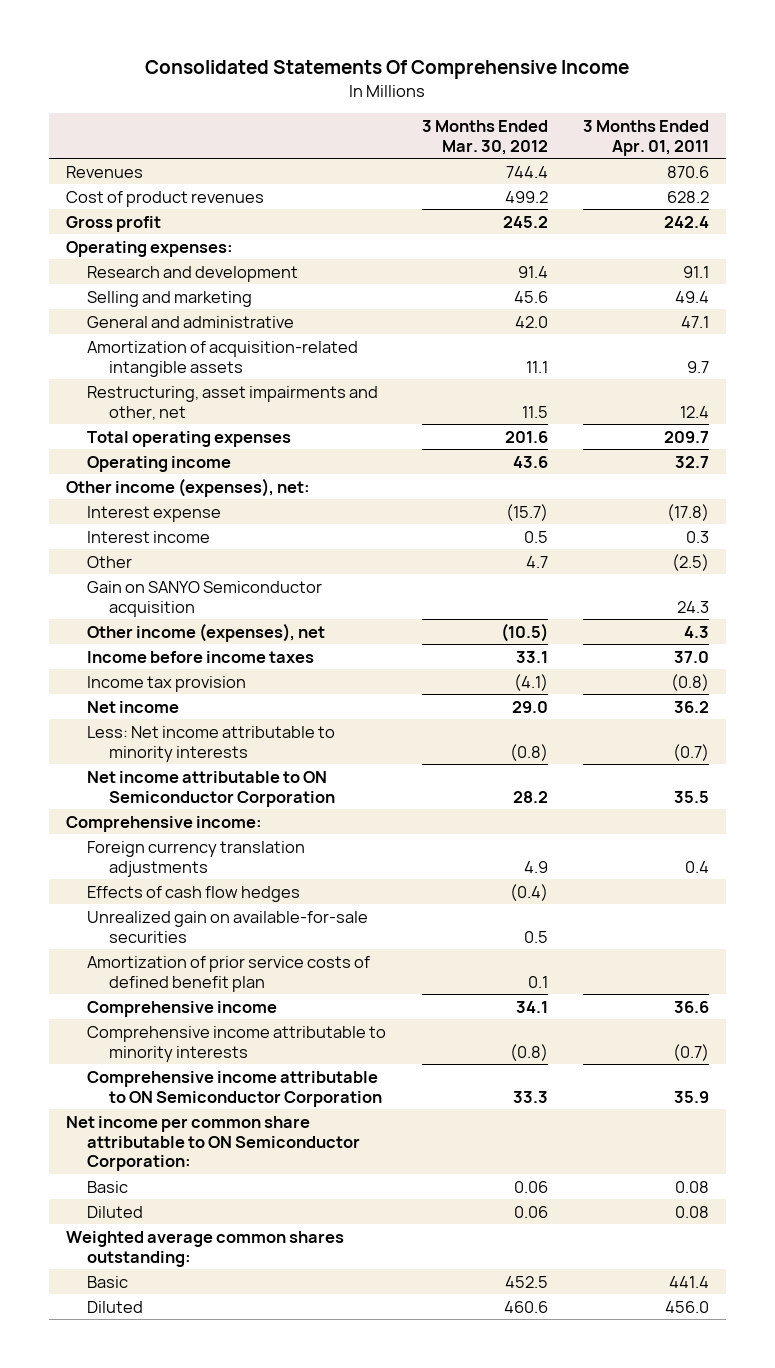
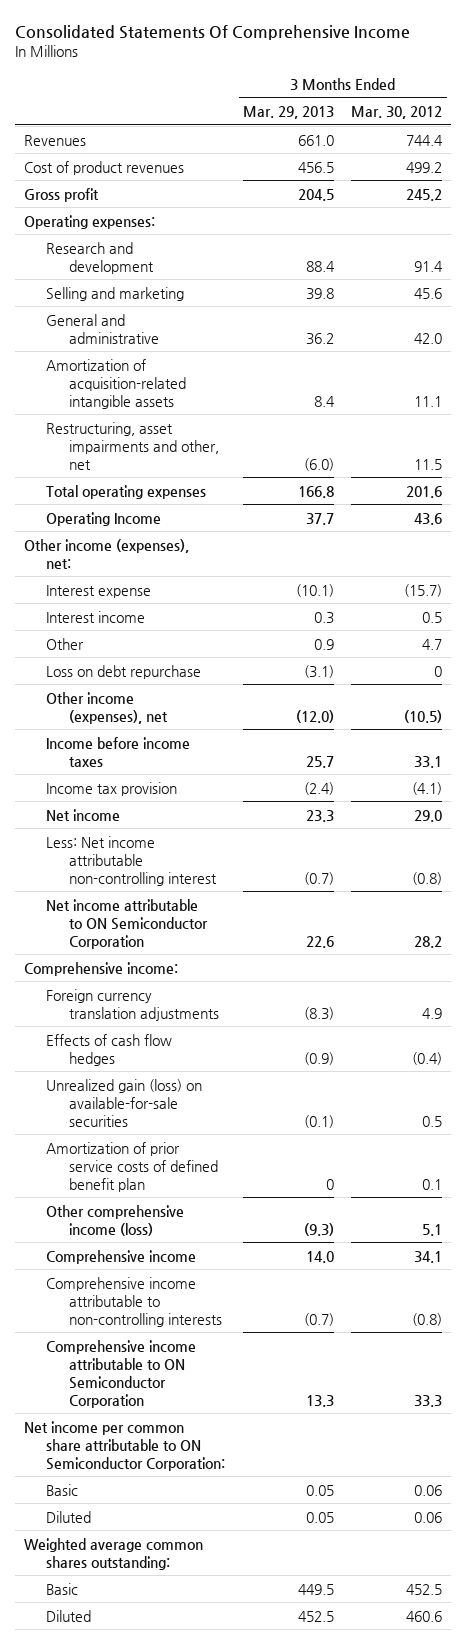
[582,119,709,156] 3 Months Ended Apr. 01, 2011 -> none
none -> [242,105,334,119] Mar. 29, 2013
[87,455,232,472] Operating income -> [46,511,162,526] Operating Income
[87,580,323,617] Gain on SANYO Semiconductor acquisition -> none
none -> [46,664,202,679] Loss on debt repurchase
[87,725,336,762] Less: Net income attributable to minority interests -> [46,835,217,886] Less: Net income attributable non-controlling interest
[87,910,369,943] Unrealized gain on available-for-sale securities -> [46,1078,203,1127] Unrealized gain (loss) on available-for-sale securities
none -> [46,1204,185,1236] Other comprehensive income (loss)
[87,1025,387,1062] Comprehensive income attributable to minority interests -> [46,1276,222,1327] Comprehensive income attributable to non-controlling interests

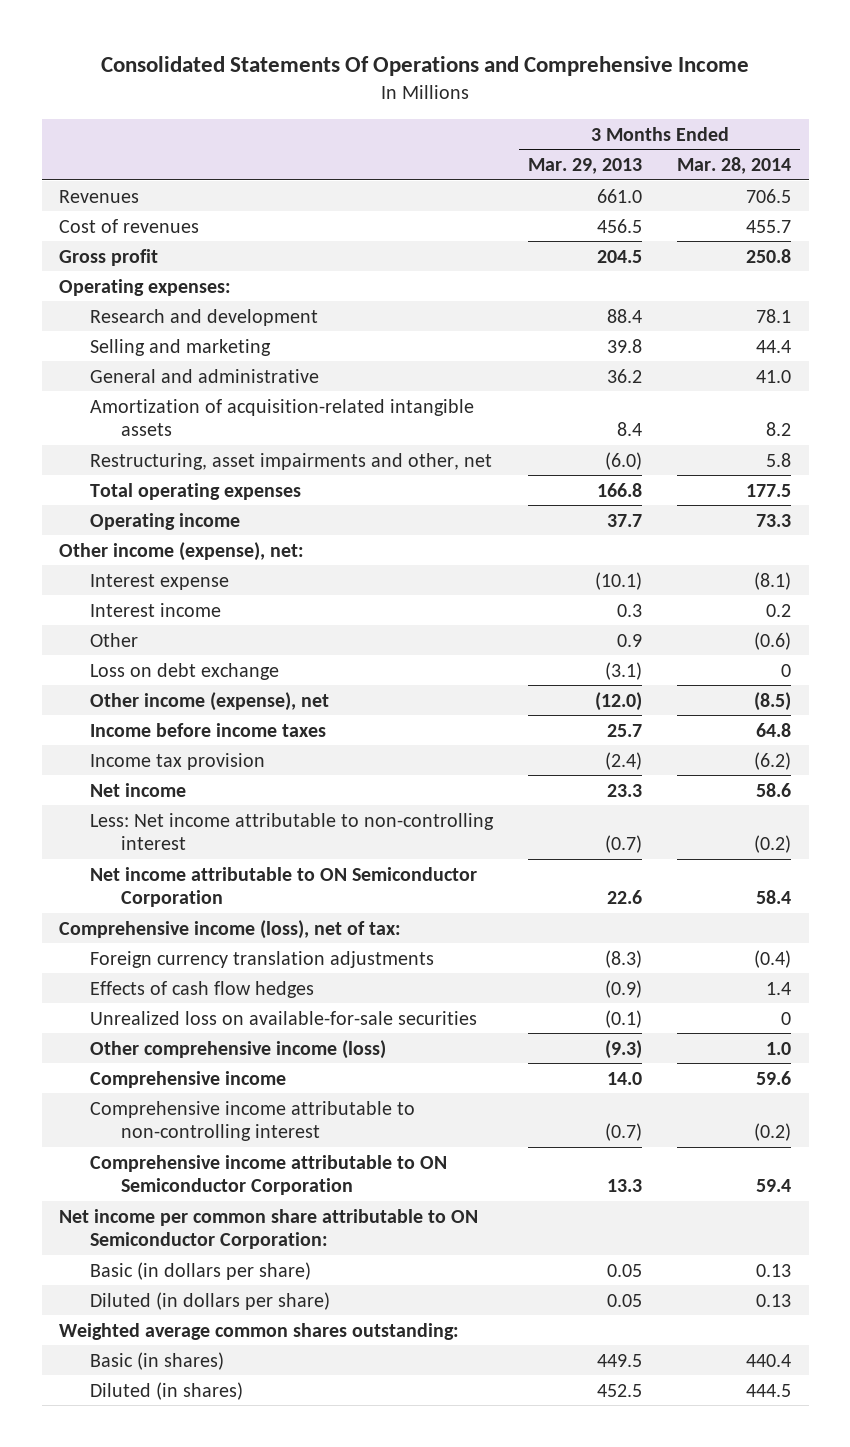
[15,25,411,41] Consolidated Statements Of Comprehensive Income -> [101,56,750,77] Consolidated Statements Of Operations and Comprehensive Income
[351,105,443,119] Mar. 30, 2012 -> none
none -> [677,156,792,174] Mar. 28, 2014
[24,160,185,175] Cost of product revenues -> [59,218,200,233] Cost of revenues
[46,511,162,526] Operating Income -> [90,512,241,530] Operating income
[24,538,190,569] Other income (expenses), net: -> [59,541,305,561] Other income (expense), net:
[46,664,202,679] Loss on debt repurchase -> [90,662,280,680] Loss on debt exchange
[46,691,168,724] Other income (expenses), net -> [90,691,330,711] Other income (expense), net
[46,835,217,886] Less: Net income attributable non-controlling interest -> [90,812,495,851] Less: Net income attributable to non-controlling interest
[24,961,179,976] Comprehensive income: -> [59,919,402,939] Comprehensive income (loss), net of tax:
[46,1141,218,1192] Amortization of prior service costs of defined benefit plan -> none
[46,1078,203,1127] Unrealized gain (loss) on available-for-sale securities -> [90,1010,478,1025] Unrealized loss on available-for-sale securities
[46,1276,222,1327] Comprehensive income attributable to non-controlling interests -> [90,1100,416,1142] Comprehensive income attributable to non-controlling interest
[46,1483,79,1496] Basic -> [90,1261,312,1280] Basic (in dollars per share)
[46,1510,92,1523] Diluted -> [90,1291,331,1310] Diluted (in dollars per share)
[46,1582,79,1595] Basic -> [90,1351,225,1370] Basic (in shares)
[46,1609,92,1622] Diluted -> [90,1381,244,1400] Diluted (in shares)

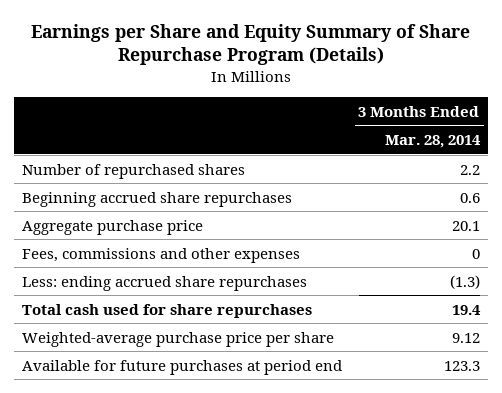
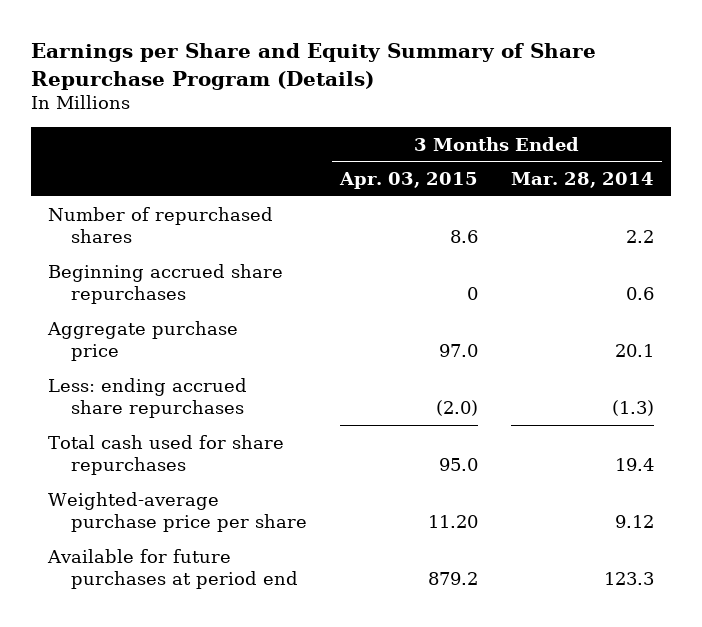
none -> [338,172,478,190] Apr. 03, 2015
[22,247,301,263] Fees, commissions and other expenses -> none

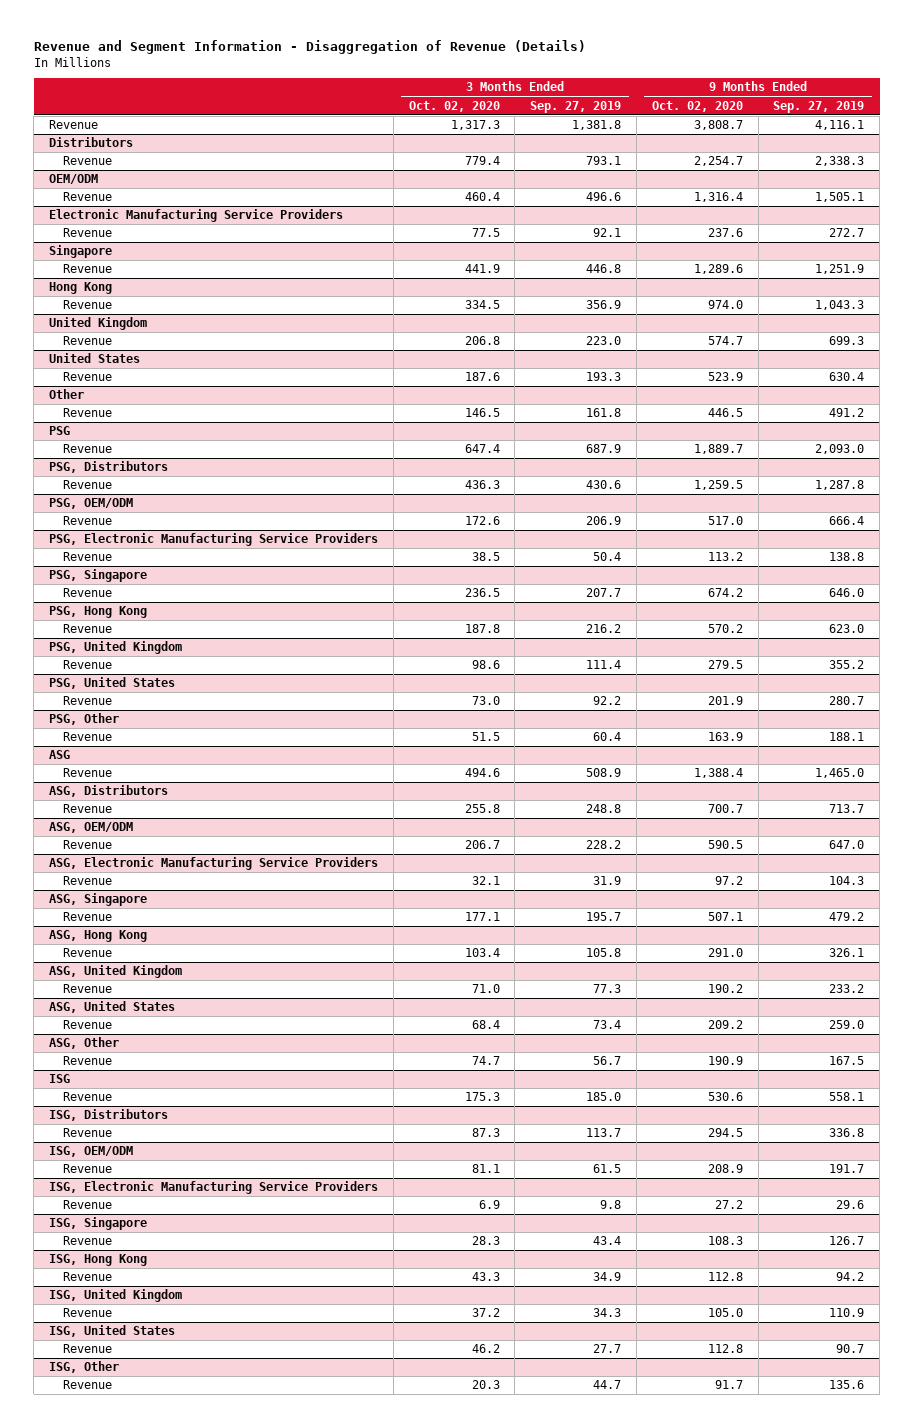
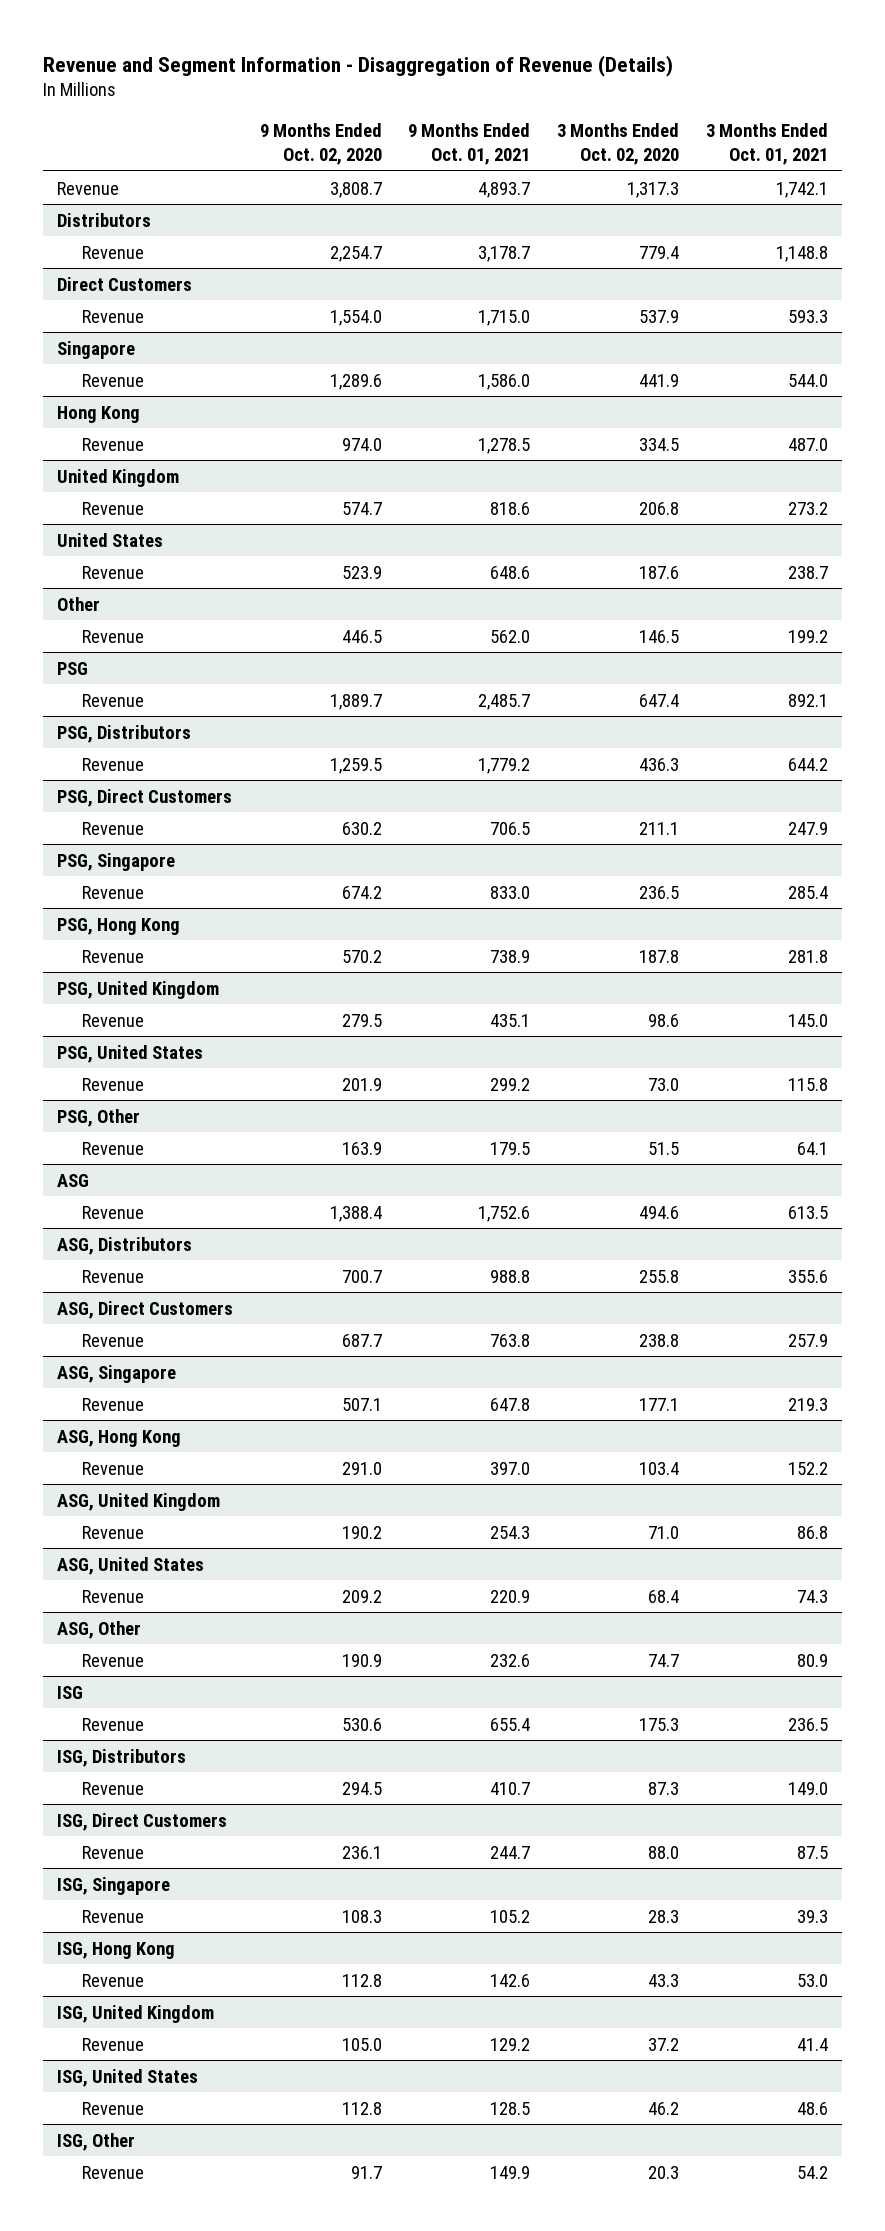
[530,100,622,113] Sep. 27, 2019 -> none
[773,100,865,113] Sep. 27, 2019 -> none
none -> [408,123,531,166] 9 Months Ended Oct. 01, 2021
none -> [706,123,829,166] 3 Months Ended Oct. 01, 2021
[49,174,99,185] OEM/ODM -> none
[49,209,344,223] Electronic Manufacturing Service Providers -> none
[63,228,113,238] Revenue -> none
none -> [56,276,192,291] Direct Customers
[464,192,500,202] 460.4 -> [639,309,680,323] 537.9
[693,192,743,203] 1,316.4 -> [329,309,382,326] 1,554.0
[49,498,134,510] PSG, OEM/ODM -> none
[49,533,379,547] PSG, Electronic Manufacturing Service Providers -> none
[63,552,113,562] Revenue -> none
none -> [56,788,232,807] PSG, Direct Customers
[464,516,500,526] 172.6 -> [639,821,680,835] 211.1
[707,516,743,526] 517.0 -> [341,821,382,835] 630.2
[49,822,134,834] ASG, OEM/ODM -> none
[49,857,379,871] ASG, Electronic Manufacturing Service Providers -> none
[63,876,113,886] Revenue -> none
none -> [56,1300,233,1319] ASG, Direct Customers
[464,840,500,850] 206.7 -> [639,1333,680,1347] 238.8
[707,840,743,850] 590.5 -> [341,1333,382,1347] 687.7
[49,1146,134,1158] ISG, OEM/ODM -> none
[49,1181,379,1195] ISG, Electronic Manufacturing Service Providers -> none
[63,1200,113,1210] Revenue -> none
none -> [56,1812,227,1831] ISG, Direct Customers
[471,1164,500,1174] 81.1 -> [648,1845,680,1859] 88.0
[707,1164,743,1174] 208.9 -> [341,1845,382,1859] 236.1

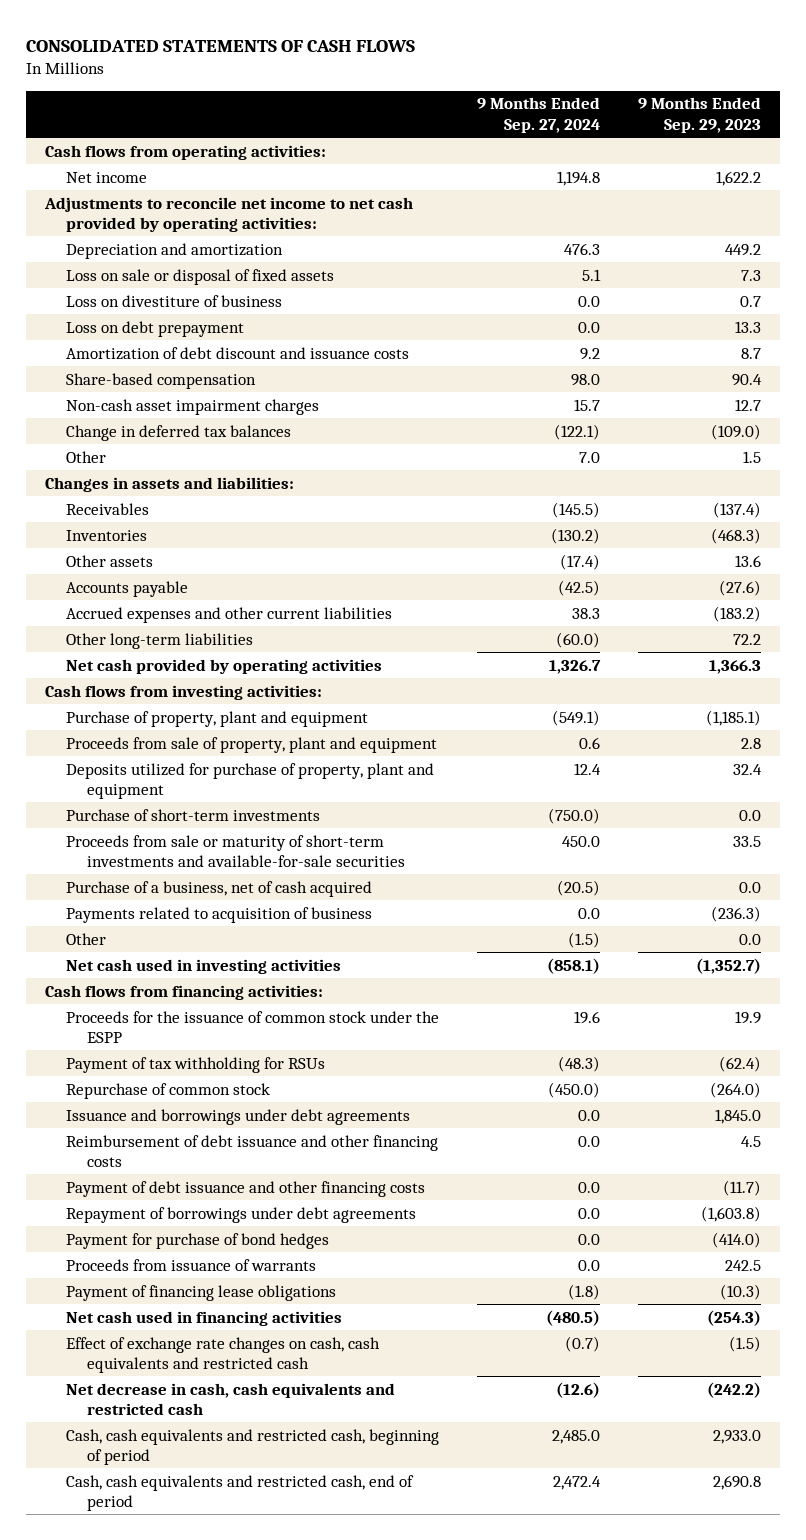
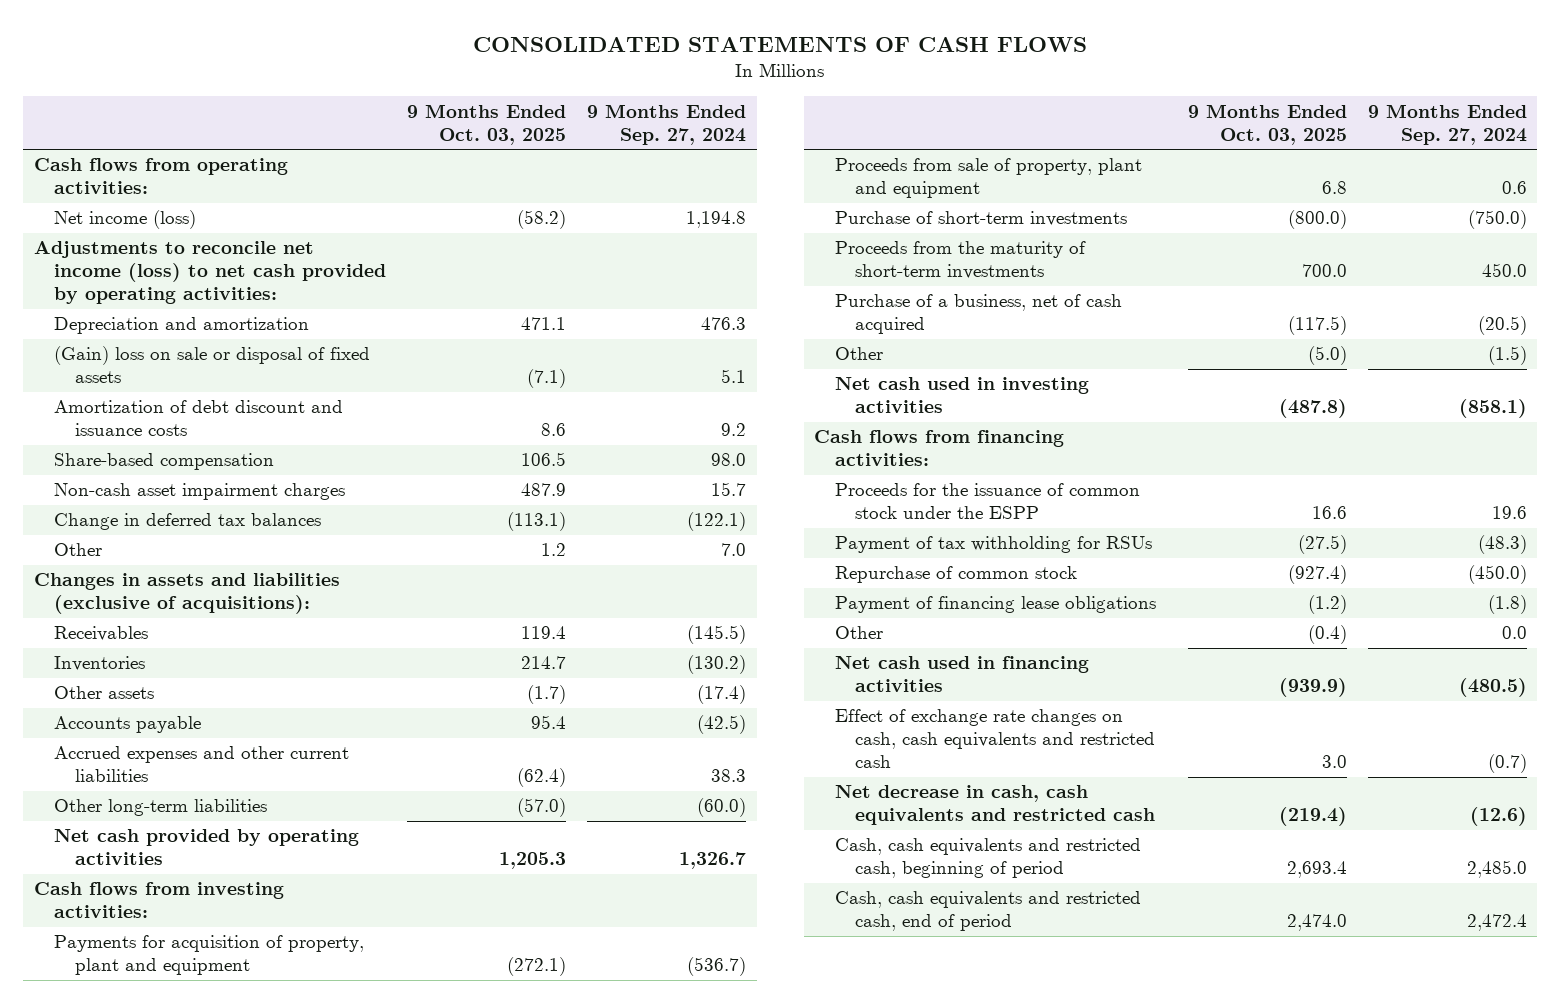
[638,97,762,134] 9 Months Ended Sep. 29, 2023 -> none
none -> [407,103,567,145] 9 Months Ended Oct. 03, 2025
[66,171,148,183] Net income -> [54,210,197,230] Net income (loss)
[43,196,413,233] Adjustments to reconcile net income to net cash provided by operating activities: -> [33,241,387,305] Adjustments to reconcile net income (loss) to net cash provided by operating activities:
[66,294,283,307] Loss on divestiture of business -> none
[66,320,245,337] Loss on debt prepayment -> none
[66,268,335,285] Loss on sale or disposal of fixed assets -> [54,346,371,384] (Gain) loss on sale or disposal of fixed assets
[44,476,294,492] Changes in assets and liabilities: -> [33,573,340,615] Changes in assets and liabilities (exclusive of acquisitions):
[66,710,369,727] Purchase of property, plant and equipment -> [54,935,365,976] Payments for acquisition of property, plant and equipment
[552,709,601,726] (549.1) -> [687,957,747,977] (536.7)
[66,762,435,800] Deposits utilized for purchase of property, plant and equipment -> none
[66,834,406,868] Proceeds from sale or maturity of short-term investments and available-for-sale securities -> [834,241,1086,280] Proceeds from the maturity of short-term investments
[66,906,373,923] Payments related to acquisition of business -> none
[66,1108,411,1125] Issuance and borrowings under debt agreements -> none
[66,1134,439,1168] Reimbursement of debt issuance and other financing costs -> none
[66,1180,426,1197] Payment of debt issuance and other financing costs -> none
[66,1206,417,1223] Repayment of borrowings under debt agreements -> none
[66,1232,330,1249] Payment for purchase of bond hedges -> none
[66,1258,317,1271] Proceeds from issuance of warrants -> none
none -> [834,626,883,640] Other

